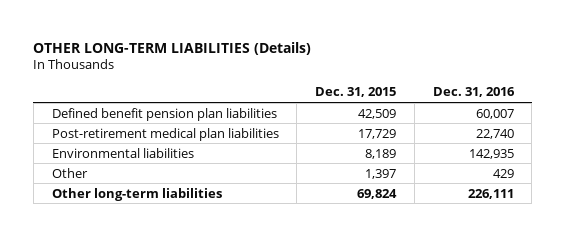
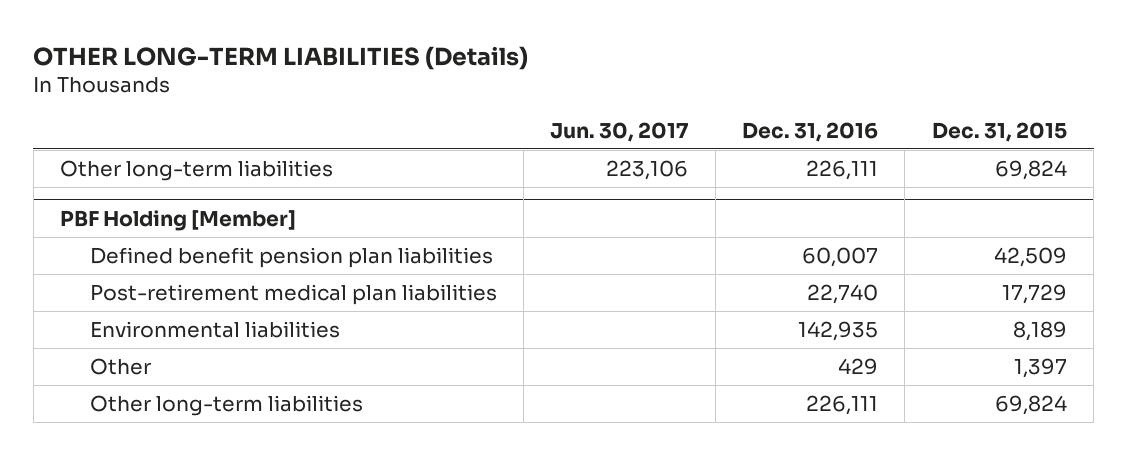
none -> [550,121,689,142] Jun. 30, 2017
none -> [59,159,333,181] Other long-term liabilities
none -> [59,209,296,231] PBF Holding [Member]

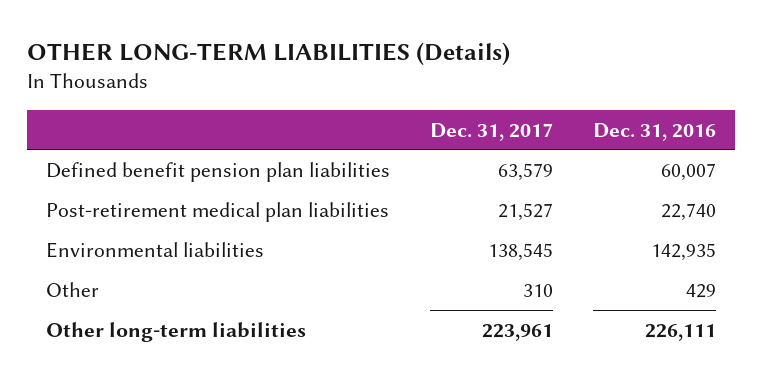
[550,121,689,142] Jun. 30, 2017 -> none
[931,121,1067,142] Dec. 31, 2015 -> none
none -> [430,122,554,141] Dec. 31, 2017
[59,159,333,181] Other long-term liabilities -> none
[59,209,296,231] PBF Holding [Member] -> none

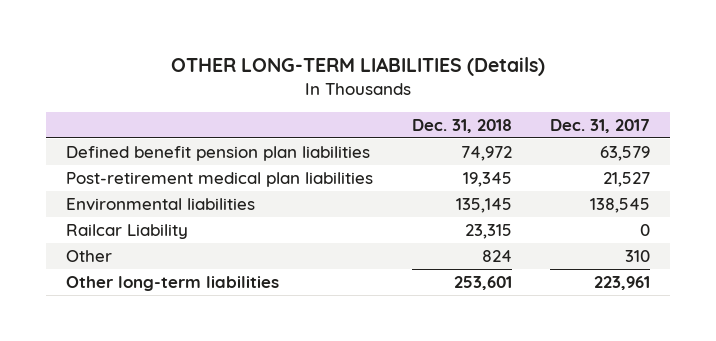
[592,122,716,141] Dec. 31, 2016 -> none
none -> [411,118,512,133] Dec. 31, 2018
none -> [65,223,188,239] Railcar Liability

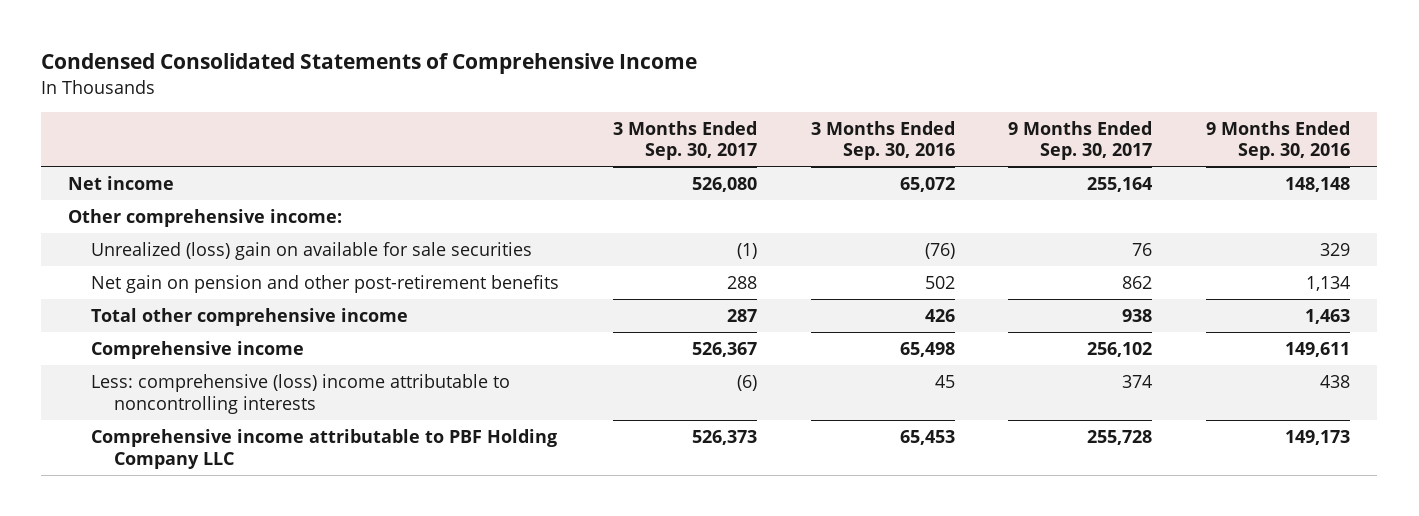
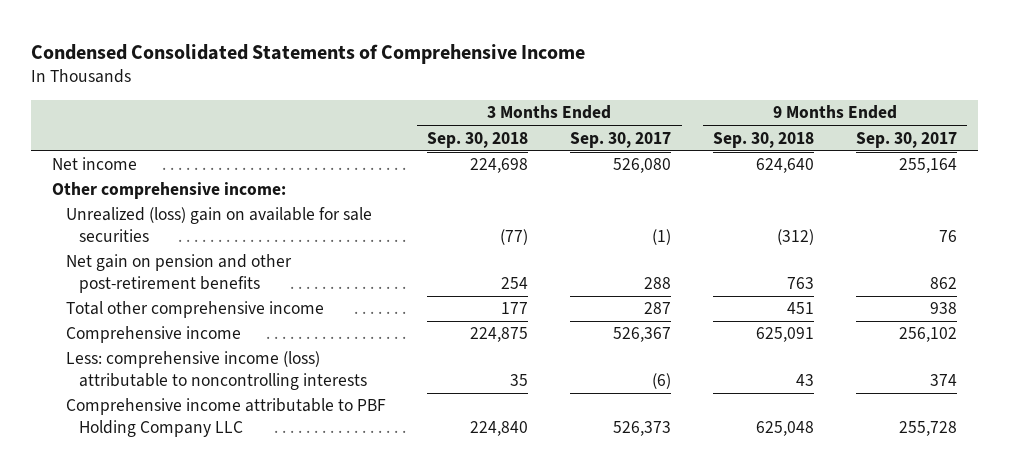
[810,120,955,161] 3 Months Ended Sep. 30, 2016 -> none
[1206,120,1351,161] 9 Months Ended Sep. 30, 2016 -> none
none -> [427,131,529,148] Sep. 30, 2018
none -> [712,131,814,148] Sep. 30, 2018
[90,374,510,414] Less: comprehensive (loss) income attributable to noncontrolling interests -> [65,351,367,390] Less: comprehensive income (loss) attributable to noncontrolling interests

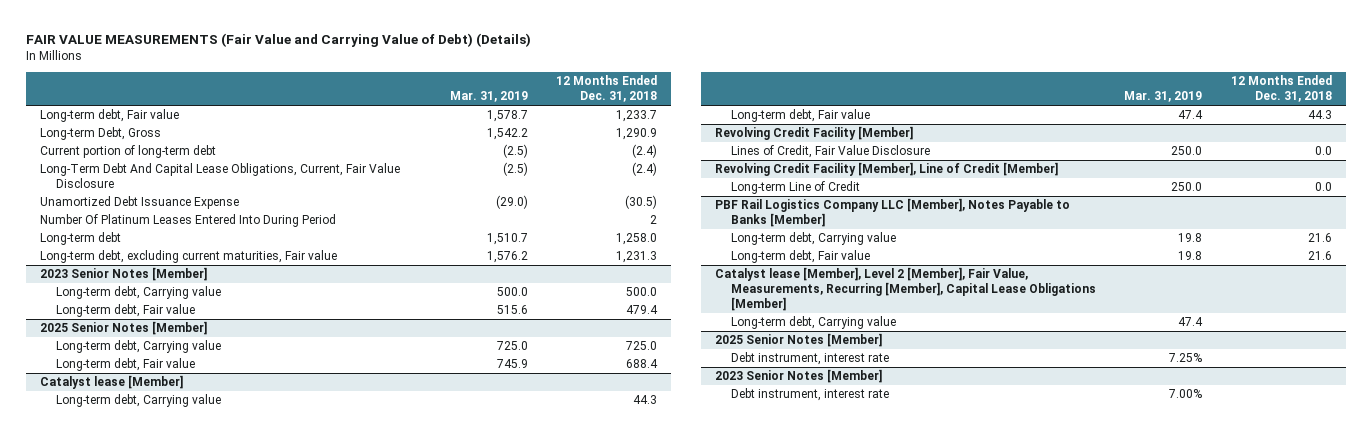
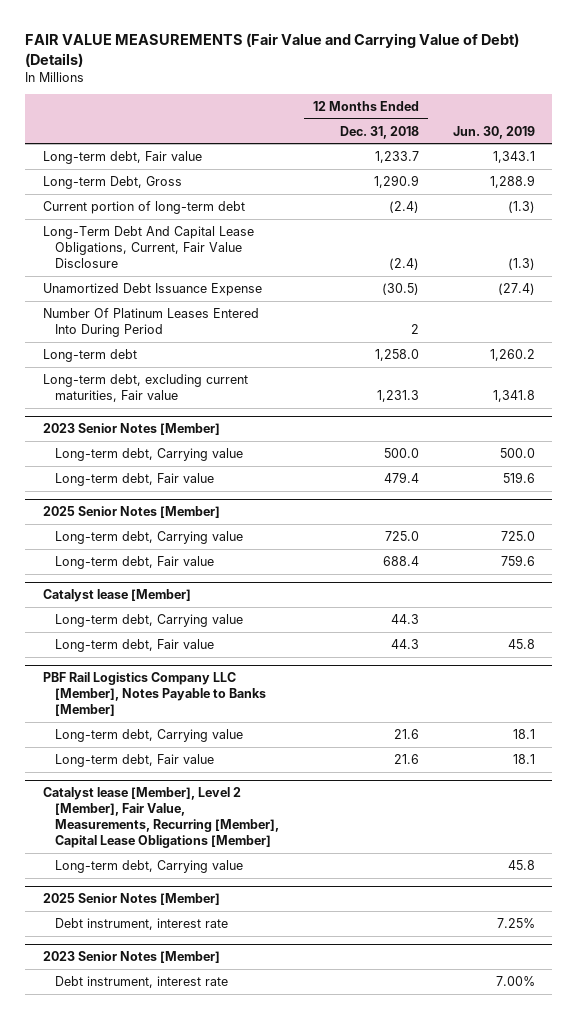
[449,91,528,103] Mar. 31, 2019 -> none
none -> [453,125,536,139] Jun. 30, 2019
[714,126,913,141] Revolving Credit Facility [Member] -> none
[730,145,930,159] Lines of Credit, Fair Value Disclosure -> none
[714,162,1058,177] Revolving Credit Facility [Member], Line of Credit [Member] -> none
[730,181,860,195] Long-term Line of Credit -> none

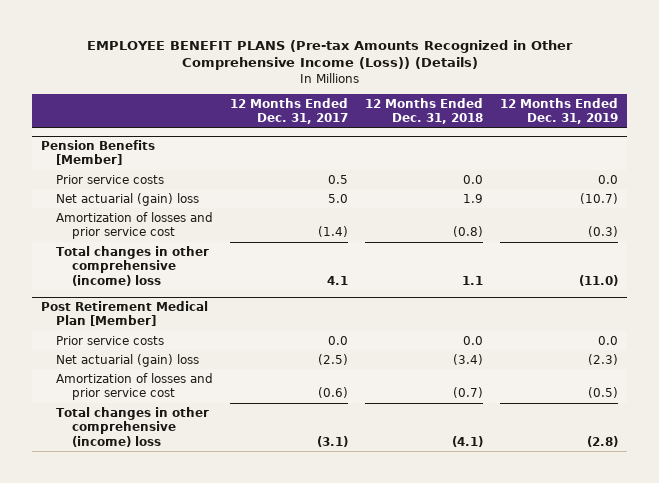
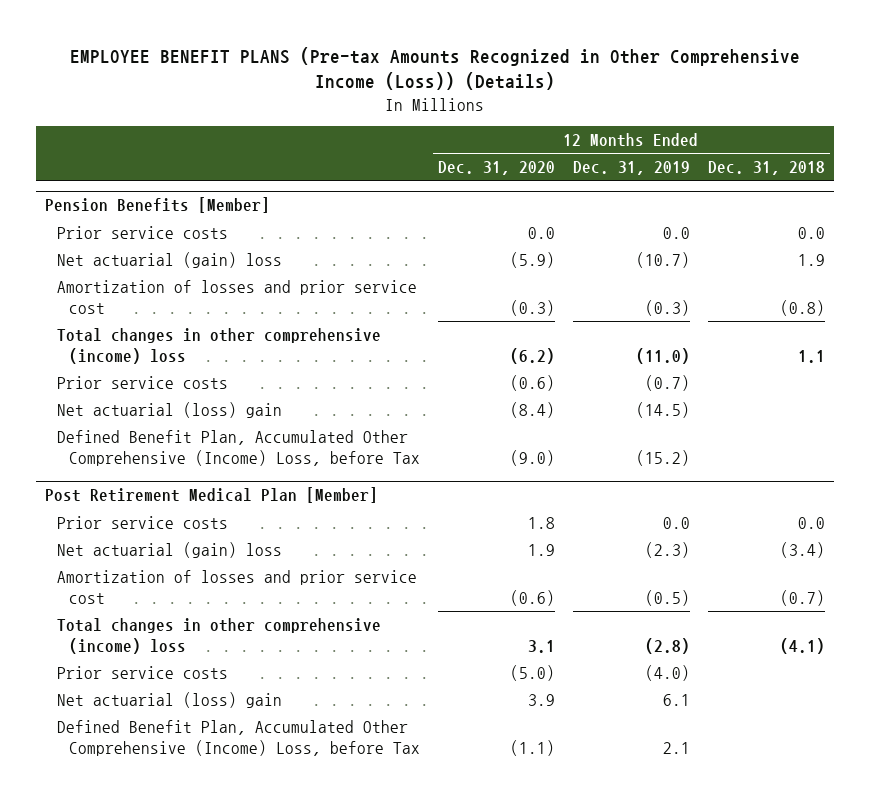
[230,97,349,125] 12 Months Ended Dec. 31, 2017 -> none
none -> [437,160,555,175] Dec. 31, 2020
none -> [56,375,228,389] Prior service costs
none -> [56,401,282,418] Net actuarial (loss) gain
none -> [56,429,420,466] Defined Benefit Plan, Accumulated Other Comprehensive (Income) Loss, before Tax
none -> [56,665,228,679] Prior service costs
none -> [56,691,282,708] Net actuarial (loss) gain
none -> [56,719,420,756] Defined Benefit Plan, Accumulated Other Comprehensive (Income) Loss, before Tax

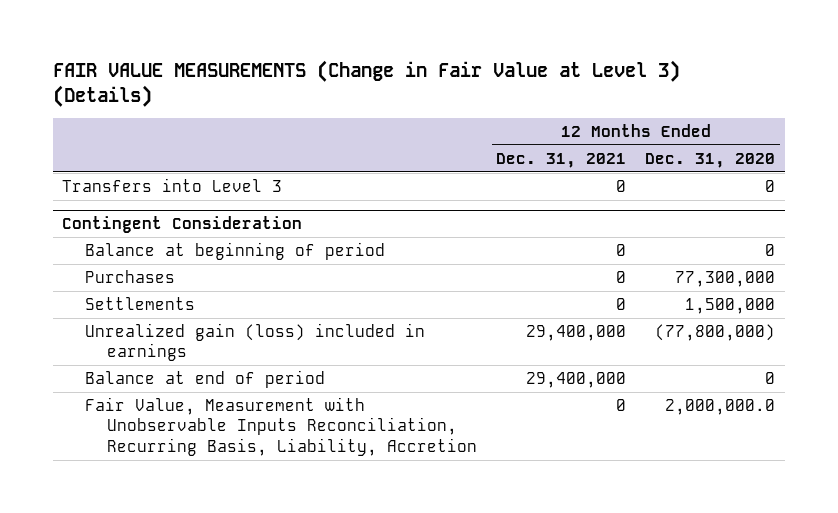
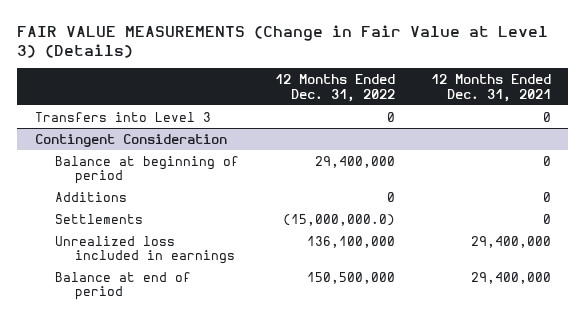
[645,152,776,168] Dec. 31, 2020 -> none
none -> [274,73,395,102] 12 Months Ended Dec. 31, 2022
[84,270,175,284] Purchases -> [55,191,128,202] Additions
[84,323,425,362] Unrealized gain (loss) included in earnings -> [55,235,235,265] Unrealized loss included in earnings
[84,397,478,456] Fair Value, Measurement with Unobservable Inputs Reconciliation, Recurring Basis, Liability, Accretion -> none

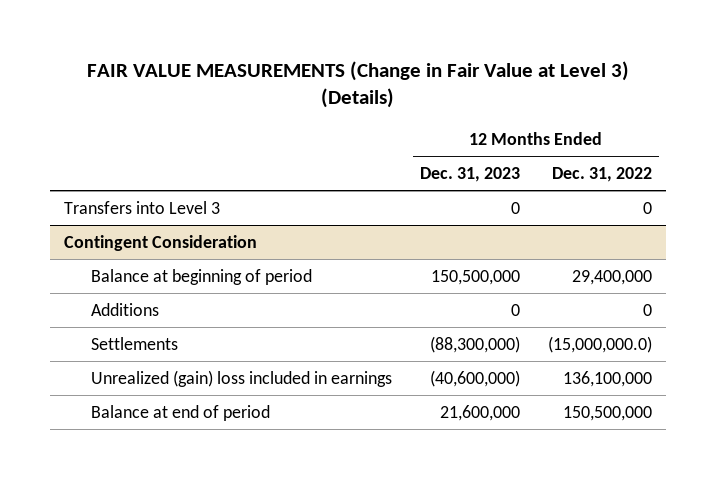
[430,73,551,102] 12 Months Ended Dec. 31, 2021 -> none
none -> [420,166,521,182] Dec. 31, 2023
[55,235,235,265] Unrealized loss included in earnings -> [91,369,393,387] Unrealized (gain) loss included in earnings

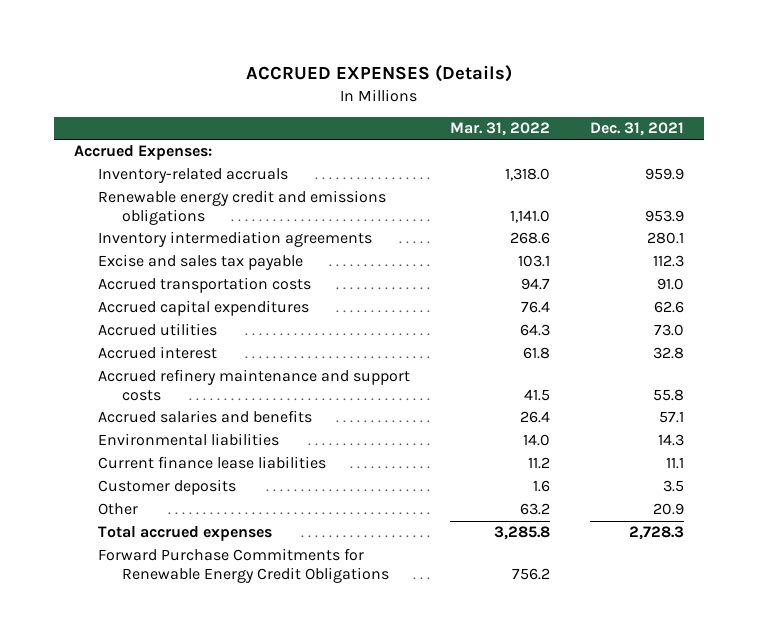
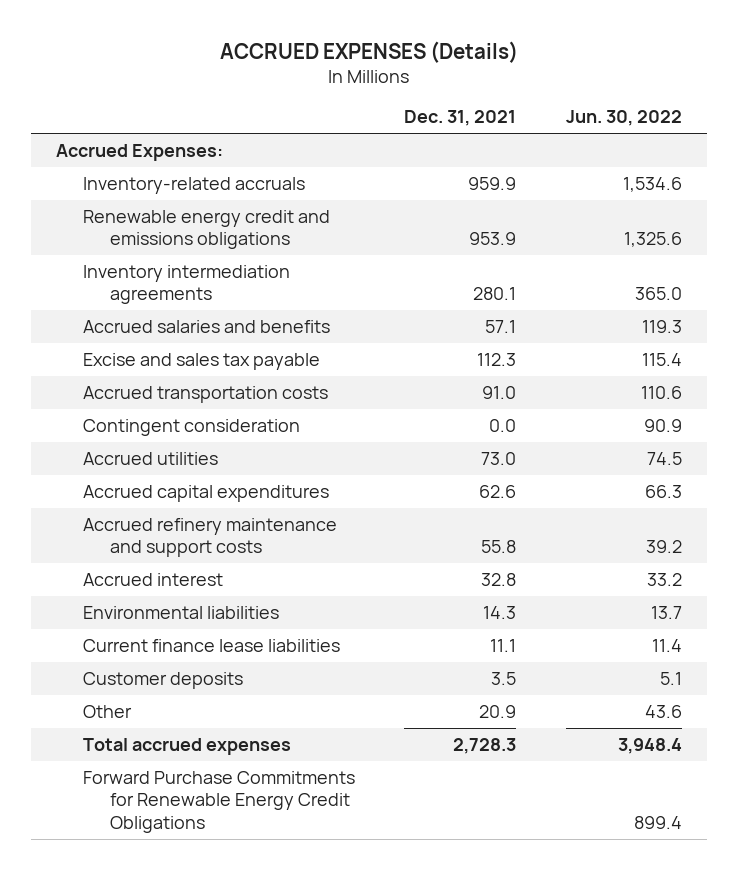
[450,122,551,137] Mar. 31, 2022 -> none
none -> [565,110,682,127] Jun. 30, 2022
[97,410,312,424] Accrued salaries and benefits -> [82,319,330,333] Accrued salaries and benefits
none -> [82,418,300,436] Contingent consideration
[97,300,309,317] Accrued capital expenditures -> [82,484,329,502] Accrued capital expenditures
[97,346,217,360] Accrued interest -> [82,572,223,586] Accrued interest

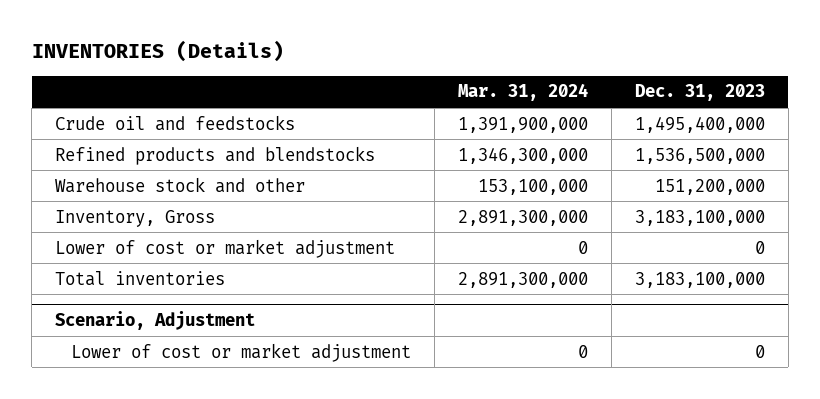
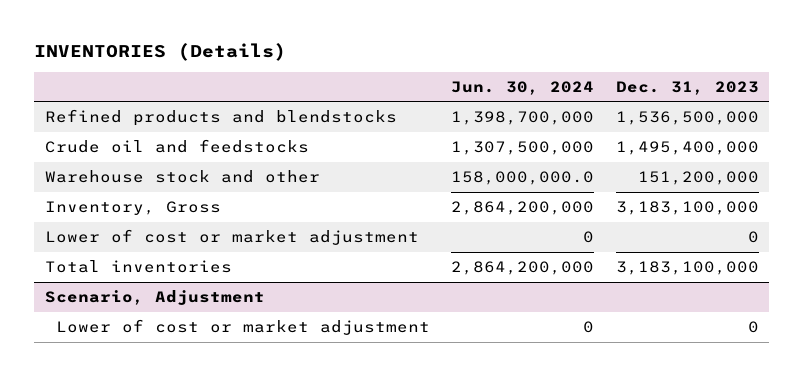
[457,83,588,102] Mar. 31, 2024 -> none
none -> [451,80,595,95] Jun. 30, 2024
[55,114,296,131] Crude oil and feedstocks -> [44,138,309,153] Crude oil and feedstocks

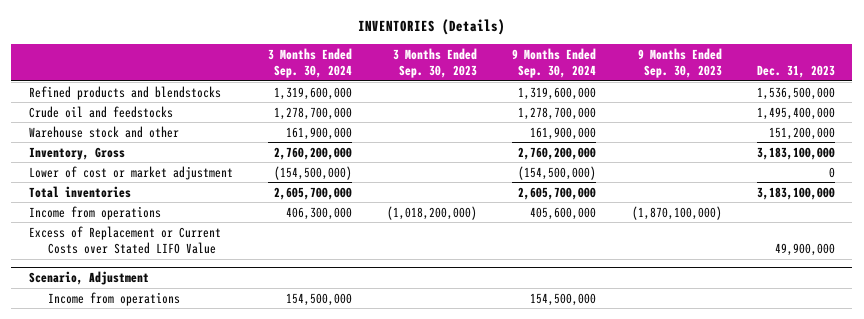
[451,80,595,95] Jun. 30, 2024 -> none
none -> [268,47,353,79] 3 Months Ended Sep. 30, 2024
none -> [393,47,478,79] 3 Months Ended Sep. 30, 2023
none -> [512,47,597,79] 9 Months Ended Sep. 30, 2024
none -> [637,47,722,79] 9 Months Ended Sep. 30, 2023
none -> [28,205,161,220] Income from operations
none -> [28,225,221,255] Excess of Replacement or Current Costs over Stated LIFO Value
[56,318,431,335] Lower of cost or market adjustment -> none
none -> [47,291,180,306] Income from operations

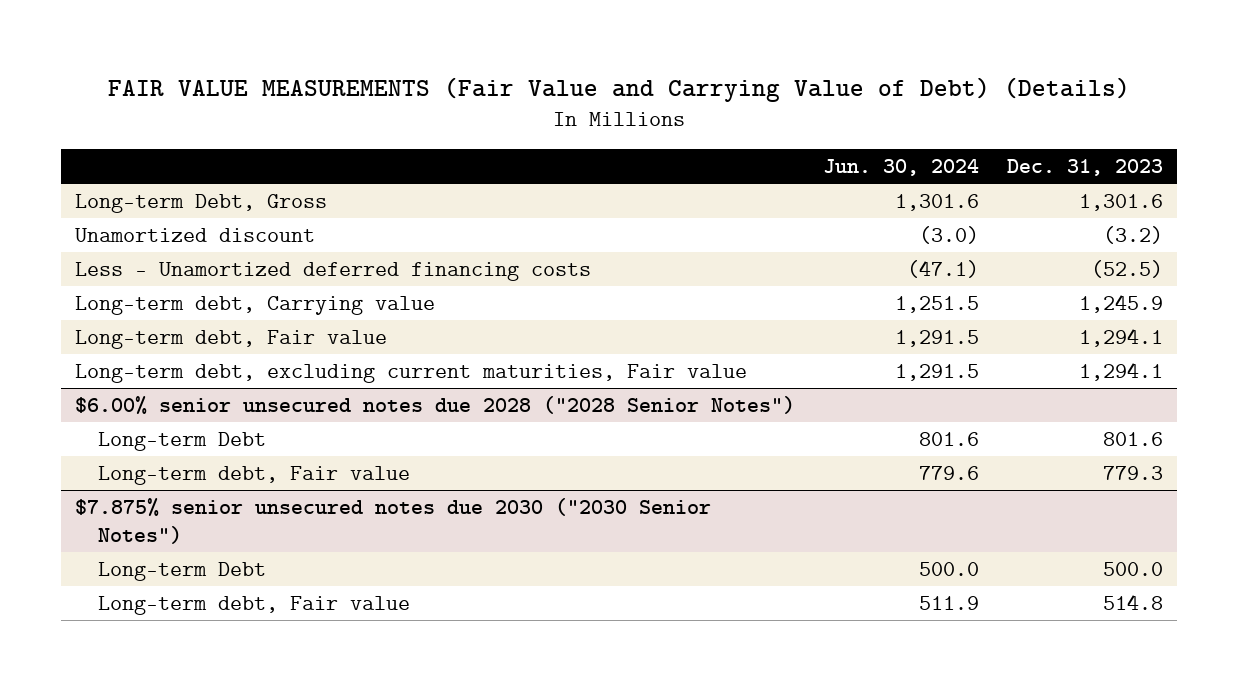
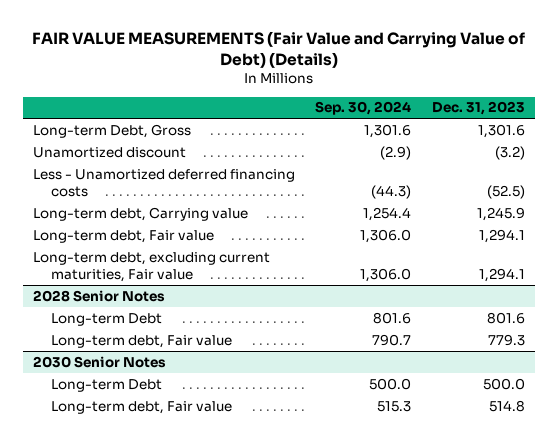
[822,158,979,176] Jun. 30, 2024 -> none
none -> [315,101,412,116] Sep. 30, 2024
[74,395,795,414] $6.00% senior unsecured notes due 2028 ("2028 Senior Notes") -> [33,289,166,302] 2028 Senior Notes
[74,497,711,544] $7.875% senior unsecured notes due 2030 ("2030 Senior Notes") -> [33,355,167,368] 2030 Senior Notes

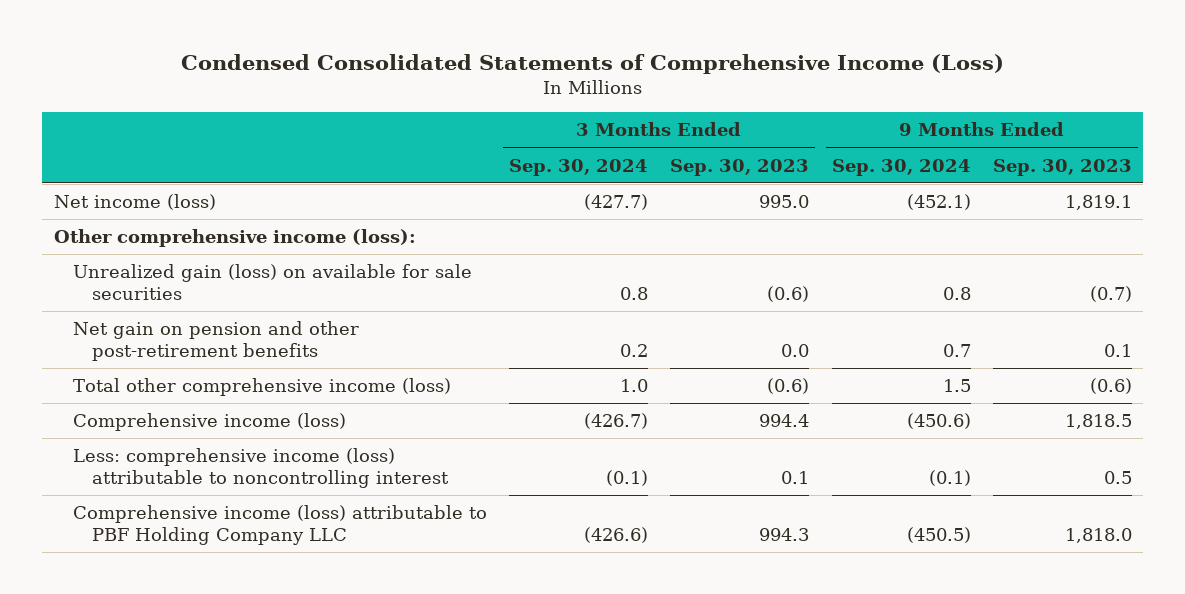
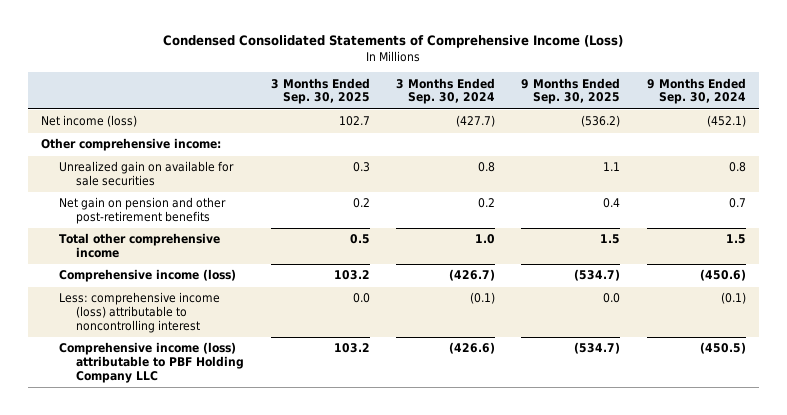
[670,158,810,176] Sep. 30, 2023 -> none
[992,158,1132,176] Sep. 30, 2023 -> none
none -> [270,77,370,105] 3 Months Ended Sep. 30, 2025
none -> [521,77,621,105] 9 Months Ended Sep. 30, 2025
[53,229,416,248] Other comprehensive income (loss): -> [40,138,221,152] Other comprehensive income:
[72,264,472,301] Unrealized gain (loss) on available for sale securities -> [58,161,234,187] Unrealized gain on available for sale securities
[72,378,451,397] Total other comprehensive income (loss) -> [58,233,220,259] Total other comprehensive income

